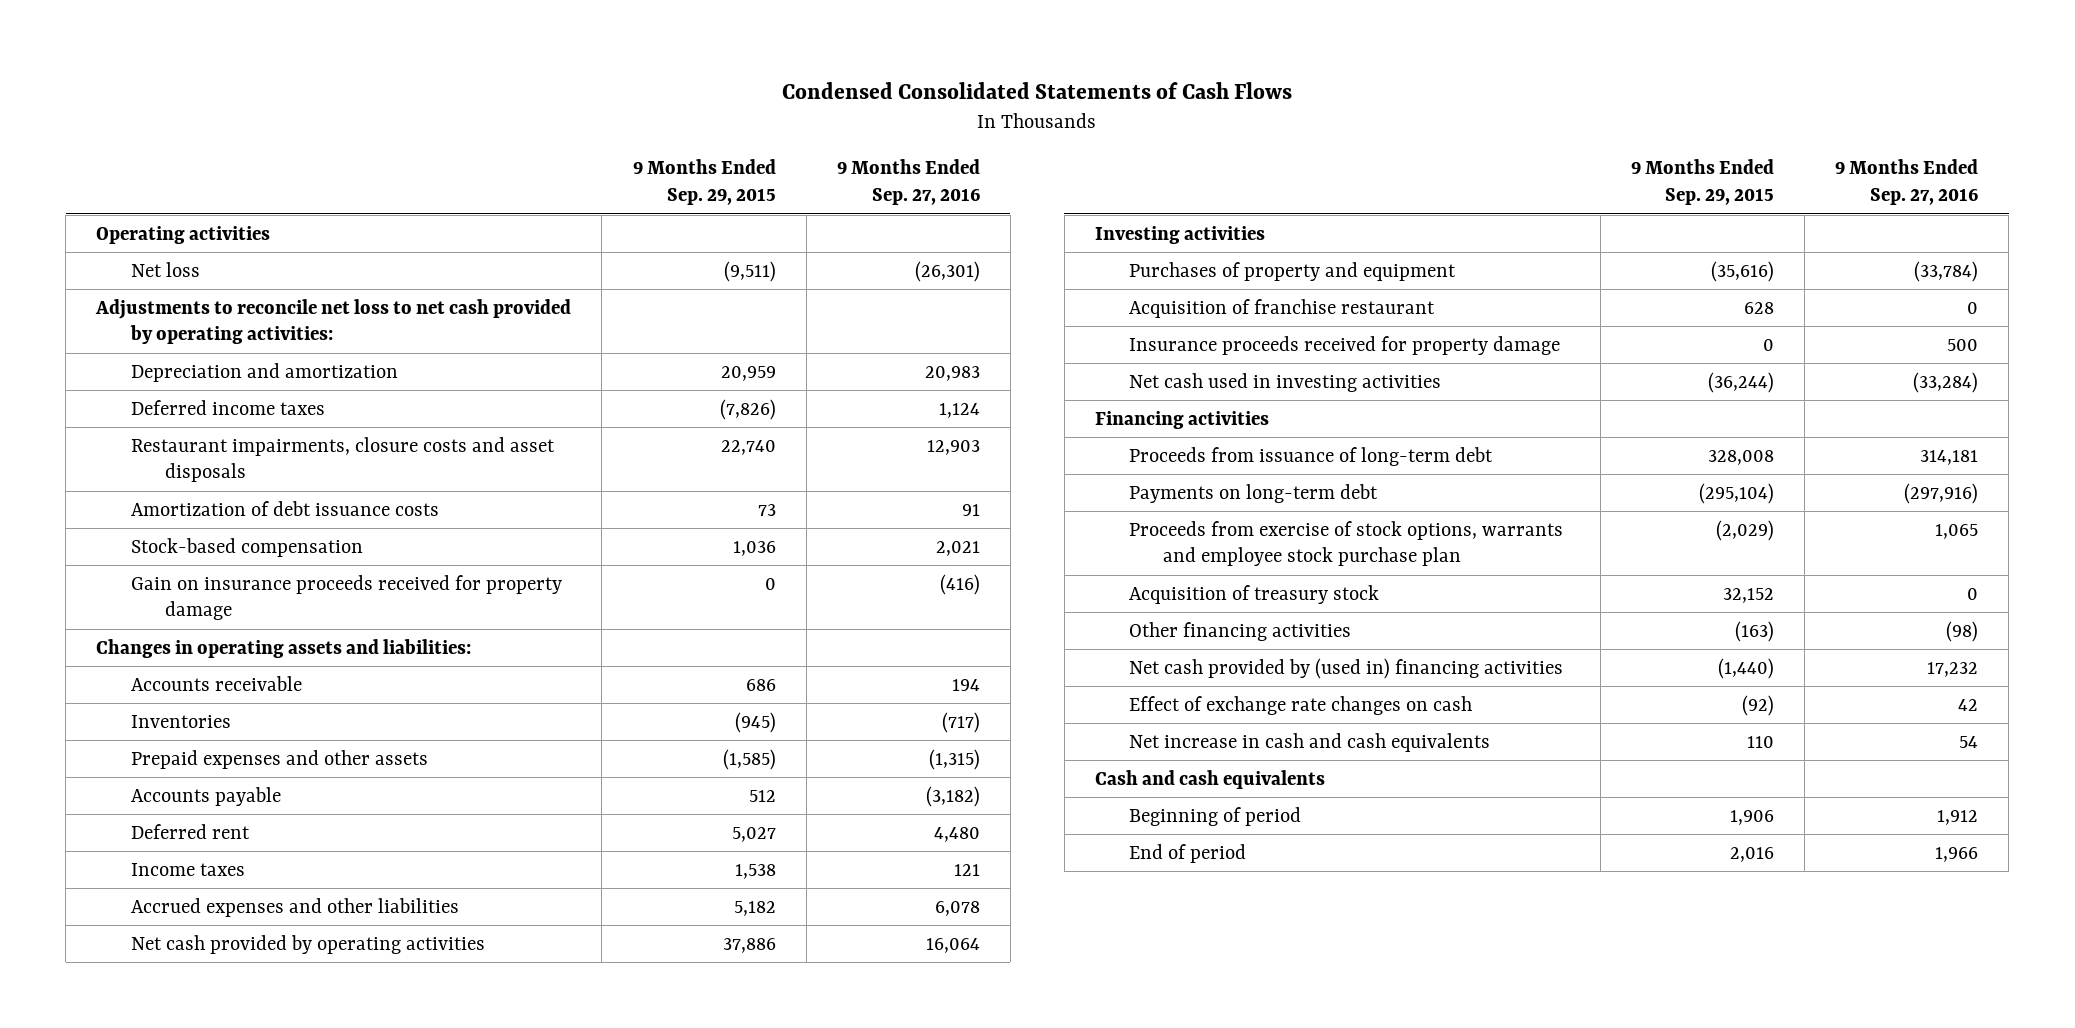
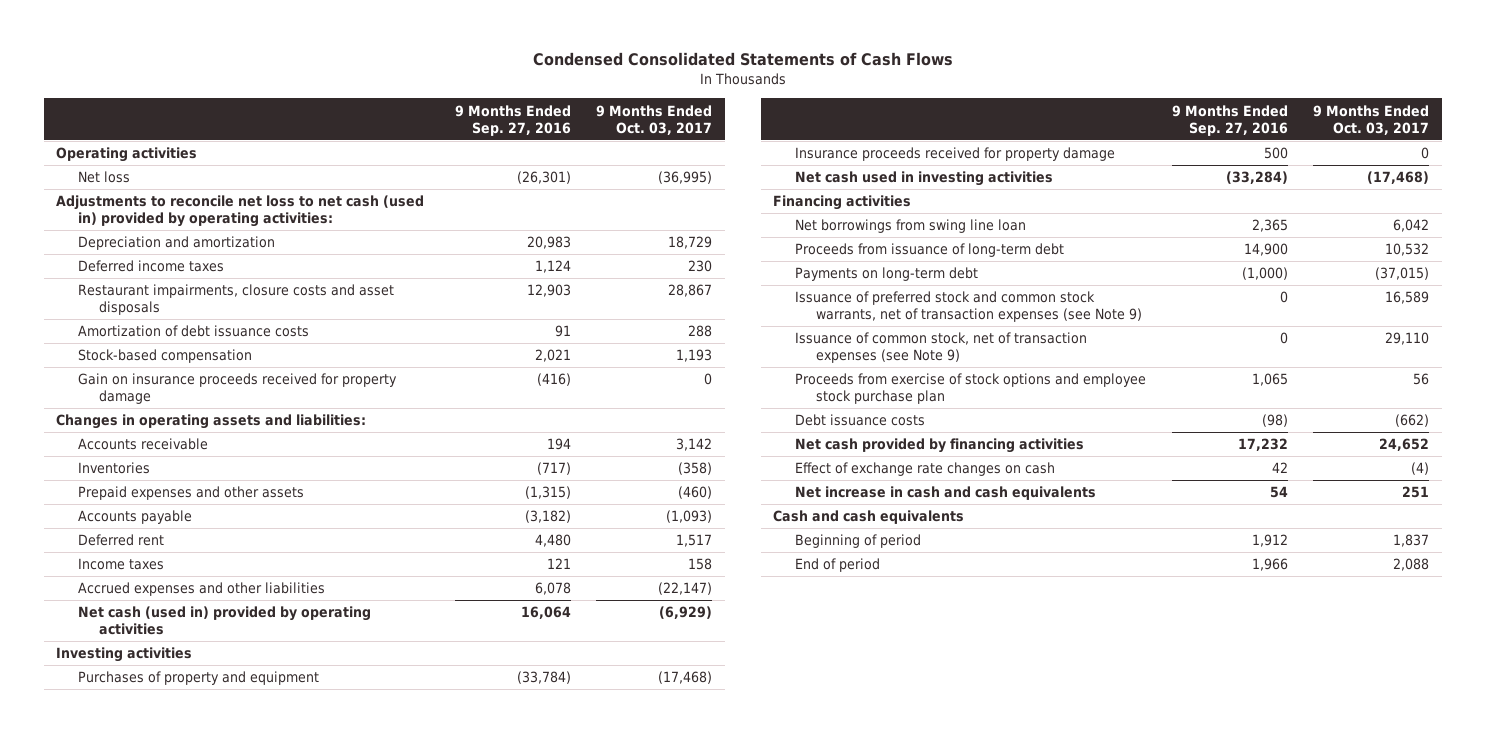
[632,159,776,206] 9 Months Ended Sep. 29, 2015 -> none
none -> [596,104,713,135] 9 Months Ended Oct. 03, 2017
[95,298,572,345] Adjustments to reconcile net loss to net cash provided by operating activities: -> [56,195,425,228] Adjustments to reconcile net loss to net cash (used in) provided by operating activities:
[130,934,485,954] Net cash provided by operating activities -> [77,606,371,636] Net cash (used in) provided by operating activities
[1129,298,1436,318] Acquisition of franchise restaurant -> none
[1129,584,1380,604] Acquisition of treasury stock -> none
none -> [794,219,1026,234] Net borrowings from swing line loan
[1920,449,1979,465] 314,181 -> [1243,243,1288,257] 14,900
[1904,482,1979,504] (297,916) -> [1241,267,1288,281] (1,000)
none -> [794,291,1143,323] Issuance of preferred stock and common stock warrants, net of transaction expenses (see Note 9)
none -> [794,332,1087,364] Issuance of common stock, net of transaction expenses (see Note 9)
[1129,520,1564,567] Proceeds from exercise of stock options, warrants and employee stock purchase plan -> [794,373,1146,405] Proceeds from exercise of stock options and employee stock purchase plan
[1129,621,1352,641] Other financing activities -> [794,414,925,427] Debt issuance costs
[1129,657,1564,679] Net cash provided by (used in) financing activities -> [794,438,1084,454] Net cash provided by financing activities

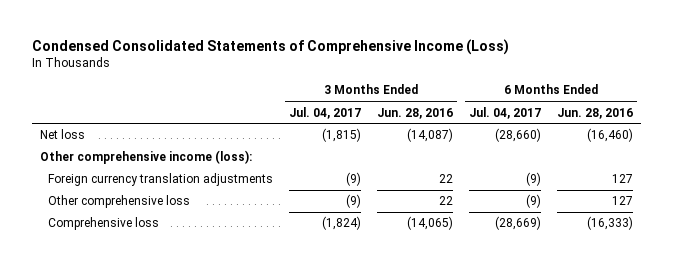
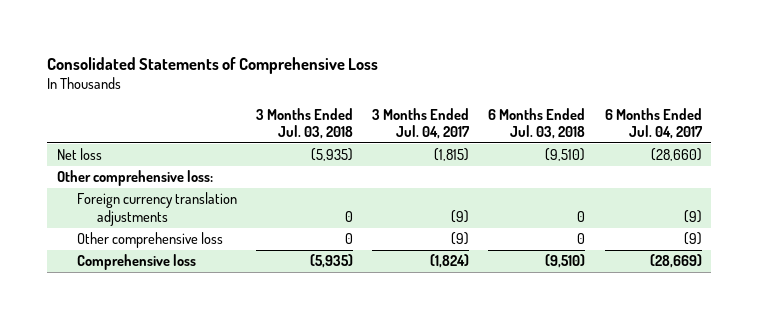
[31,38,509,55] Condensed Consolidated Statements of Comprehensive Income (Loss) -> [47,56,379,74] Consolidated Statements of Comprehensive Loss
[377,107,454,119] Jun. 28, 2016 -> none
[557,107,634,119] Jun. 28, 2016 -> none
none -> [256,107,354,139] 3 Months Ended Jul. 03, 2018
none -> [488,107,586,139] 6 Months Ended Jul. 03, 2018
[39,150,252,165] Other comprehensive income (loss): -> [56,170,213,187] Other comprehensive loss:

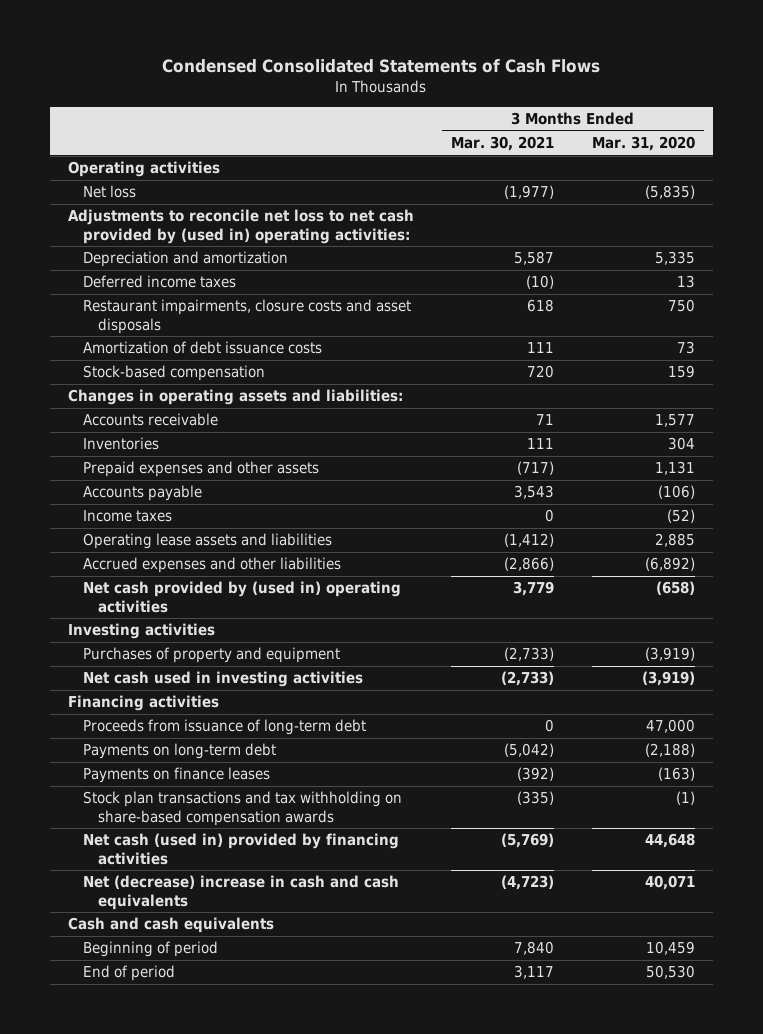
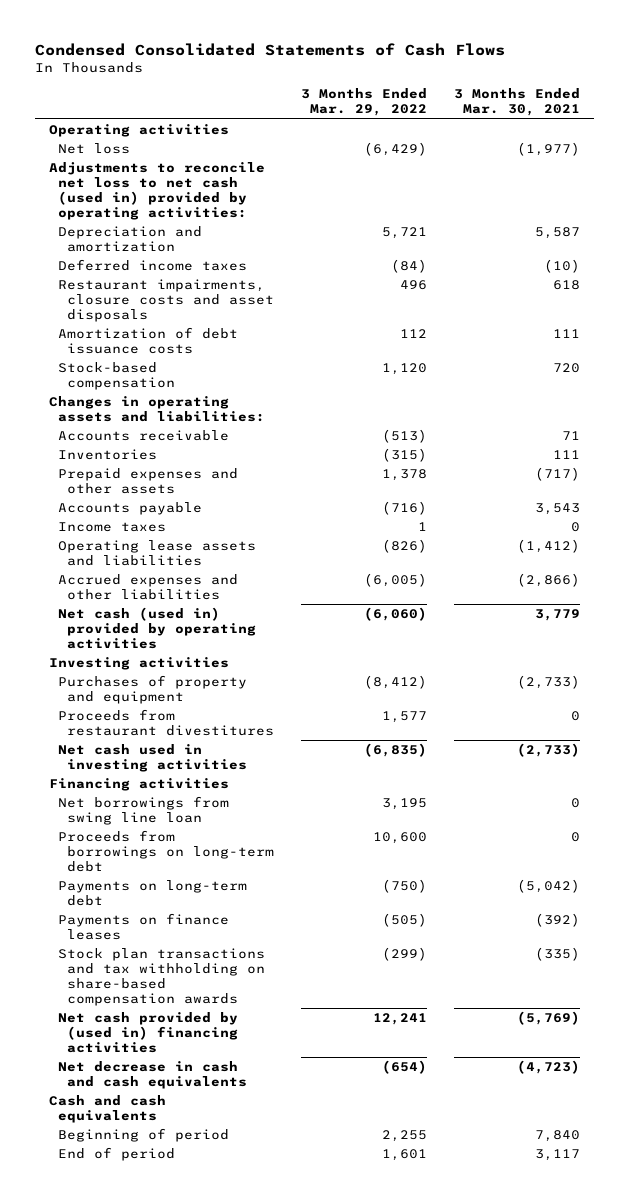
[591,136,695,152] Mar. 31, 2020 -> none
none -> [300,88,427,117] 3 Months Ended Mar. 29, 2022
[68,209,415,244] Adjustments to reconcile net loss to net cash provided by (used in) operating activities: -> [48,161,265,221] Adjustments to reconcile net loss to net cash (used in) provided by operating activities:
[83,581,402,613] Net cash provided by (used in) operating activities -> [57,606,256,650] Net cash (used in) provided by operating activities
none -> [57,708,274,737] Proceeds from restaurant divestitures
none -> [57,795,229,826] Net borrowings from swing line loan
[83,719,367,736] Proceeds from issuance of long-term debt -> [57,829,274,873] Proceeds from borrowings on long-term debt
[83,833,400,865] Net cash (used in) provided by financing activities -> [57,1011,238,1054] Net cash provided by (used in) financing activities
[83,875,400,910] Net (decrease) increase in cash and cash equivalents -> [57,1060,247,1090] Net decrease in cash and cash equivalents

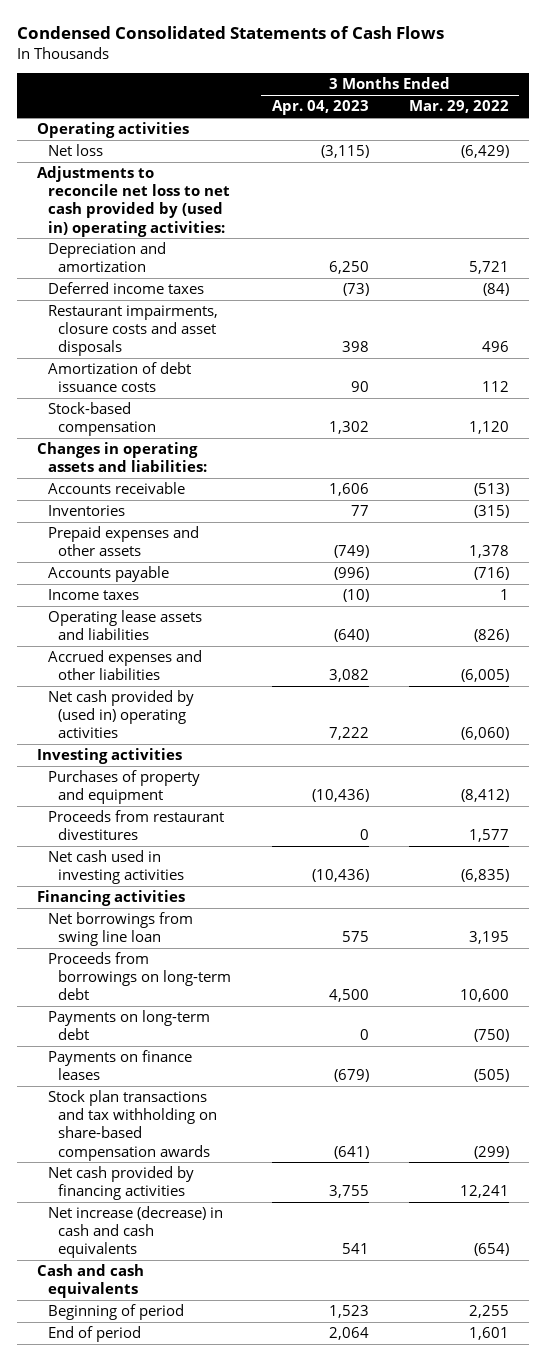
[454,88,581,117] 3 Months Ended Mar. 30, 2021 -> none
none -> [271,100,369,116] Apr. 04, 2023
[48,161,265,221] Adjustments to reconcile net loss to net cash (used in) provided by operating activities: -> [37,166,230,237] Adjustments to reconcile net loss to net cash provided by (used in) operating activities:
[57,606,256,650] Net cash (used in) provided by operating activities -> [47,690,194,739] Net cash provided by (used in) operating activities
[57,1011,238,1054] Net cash provided by (used in) financing activities -> [47,1166,194,1201] Net cash provided by financing activities
[57,1060,247,1090] Net decrease in cash and cash equivalents -> [47,1206,223,1259] Net increase (decrease) in cash and cash equivalents

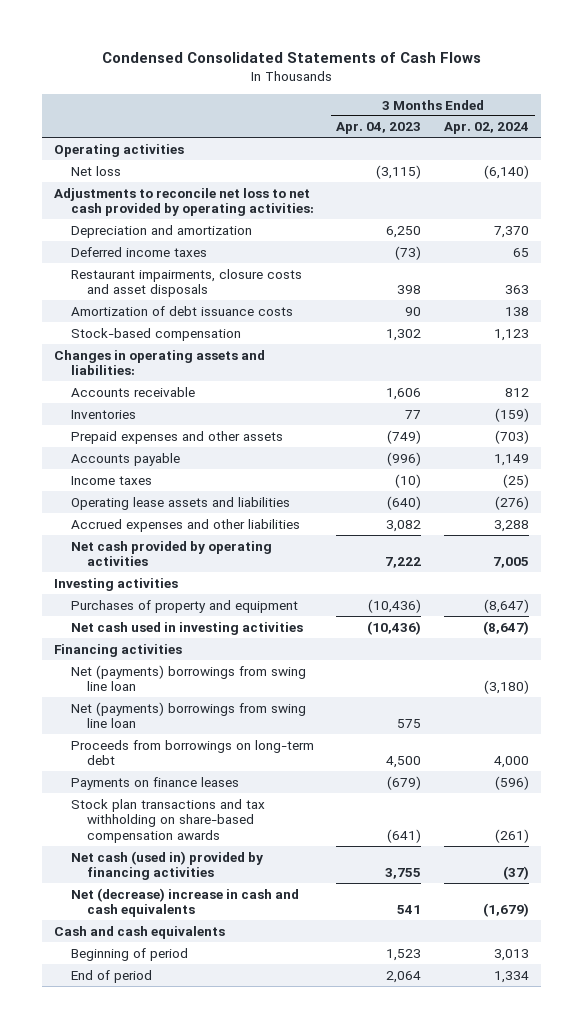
[408,100,509,114] Mar. 29, 2022 -> none
none -> [444,122,530,135] Apr. 02, 2024
[37,166,230,237] Adjustments to reconcile net loss to net cash provided by (used in) operating activities: -> [53,187,314,217] Adjustments to reconcile net loss to net cash provided by operating activities:
[47,690,194,739] Net cash provided by (used in) operating activities -> [70,540,272,567] Net cash provided by operating activities
[47,810,224,841] Proceeds from restaurant divestitures -> none
none -> [70,664,306,692] Net (payments) borrowings from swing line loan
[47,912,193,947] Net borrowings from swing line loan -> [70,701,306,729] Net (payments) borrowings from swing line loan
[47,1010,210,1041] Payments on long-term debt -> none
[47,1166,194,1201] Net cash provided by financing activities -> [70,850,263,881] Net cash (used in) provided by financing activities
[47,1206,223,1259] Net increase (decrease) in cash and cash equivalents -> [70,887,299,918] Net (decrease) increase in cash and cash equivalents

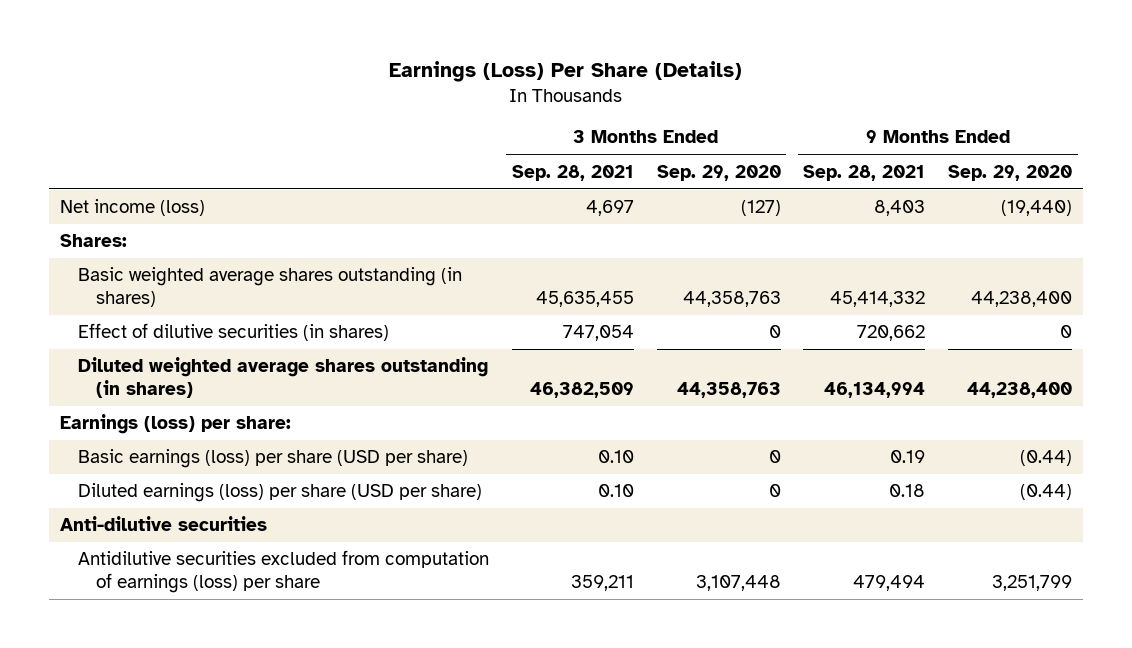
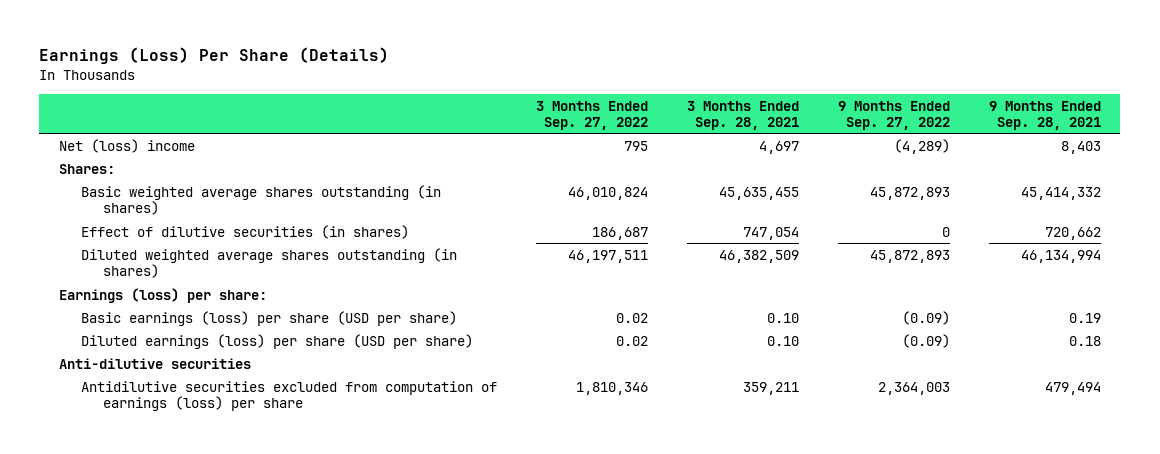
[656,164,781,181] Sep. 29, 2020 -> none
[948,164,1073,181] Sep. 29, 2020 -> none
none -> [536,100,649,130] 3 Months Ended Sep. 27, 2022
none -> [837,100,950,130] 9 Months Ended Sep. 27, 2022
[59,199,205,217] Net income (loss) -> [58,138,195,153] Net (loss) income

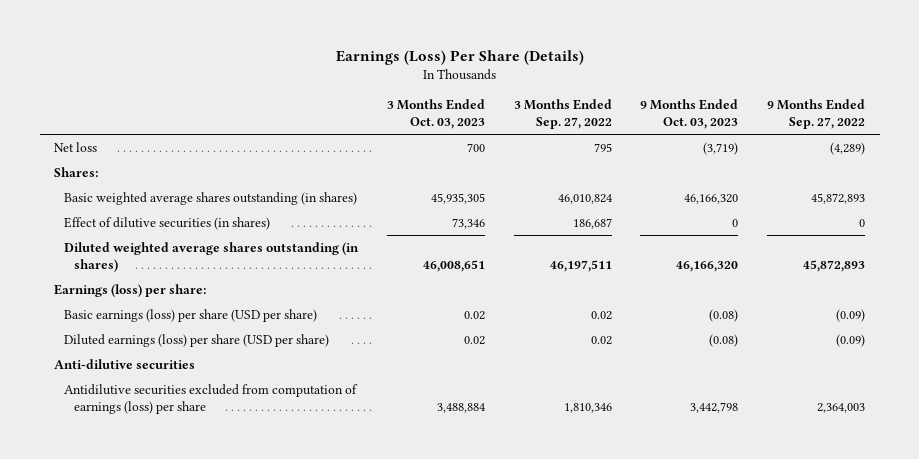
[687,100,800,130] 3 Months Ended Sep. 28, 2021 -> none
[988,100,1101,130] 9 Months Ended Sep. 28, 2021 -> none
none -> [386,99,485,130] 3 Months Ended Oct. 03, 2023
none -> [640,99,739,130] 9 Months Ended Oct. 03, 2023
[58,138,195,153] Net (loss) income -> [53,141,97,152] Net loss

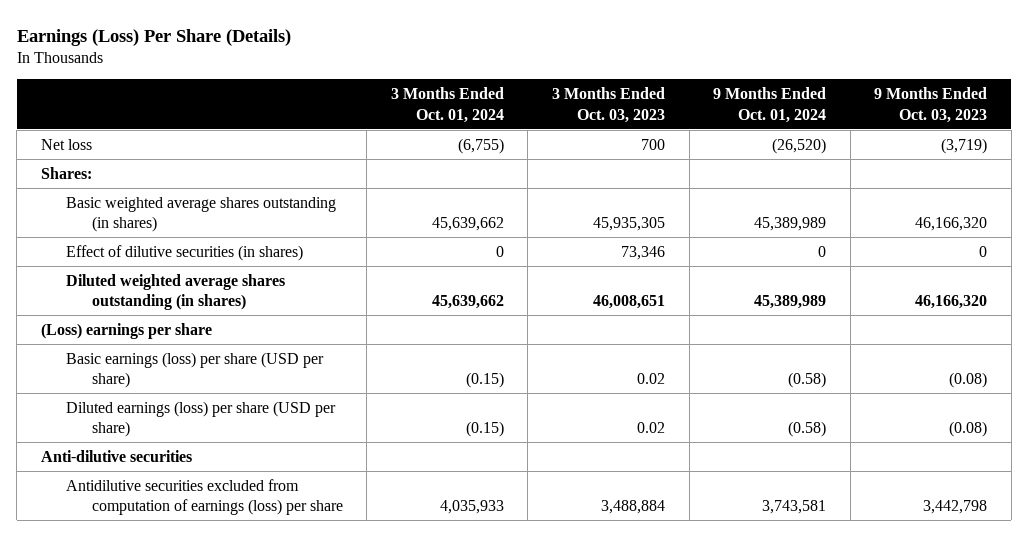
[513,99,612,130] 3 Months Ended Sep. 27, 2022 -> none
[767,99,866,130] 9 Months Ended Sep. 27, 2022 -> none
none -> [390,87,504,123] 3 Months Ended Oct. 01, 2024
none -> [713,87,827,123] 9 Months Ended Oct. 01, 2024
[53,283,206,297] Earnings (loss) per share: -> [40,322,212,339] (Loss) earnings per share

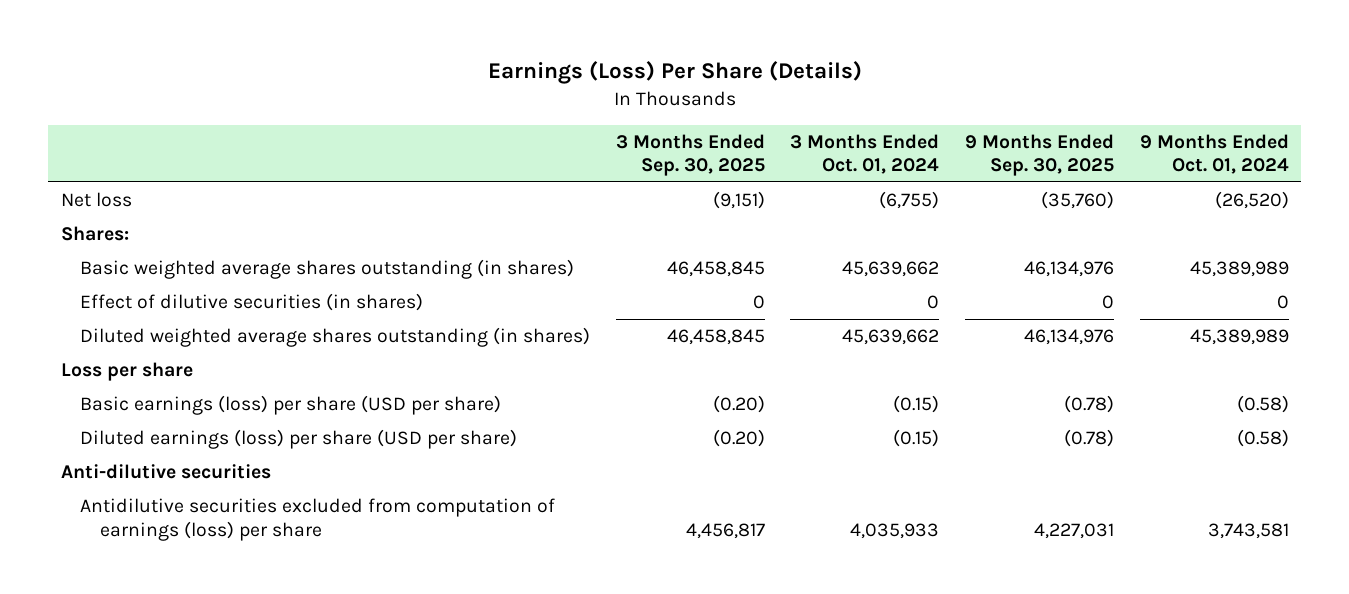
[552,87,666,123] 3 Months Ended Oct. 03, 2023 -> none
[874,87,988,123] 9 Months Ended Oct. 03, 2023 -> none
none -> [615,133,765,177] 3 Months Ended Sep. 30, 2025
none -> [964,133,1114,177] 9 Months Ended Sep. 30, 2025
[40,322,212,339] (Loss) earnings per share -> [60,361,193,381] Loss per share

